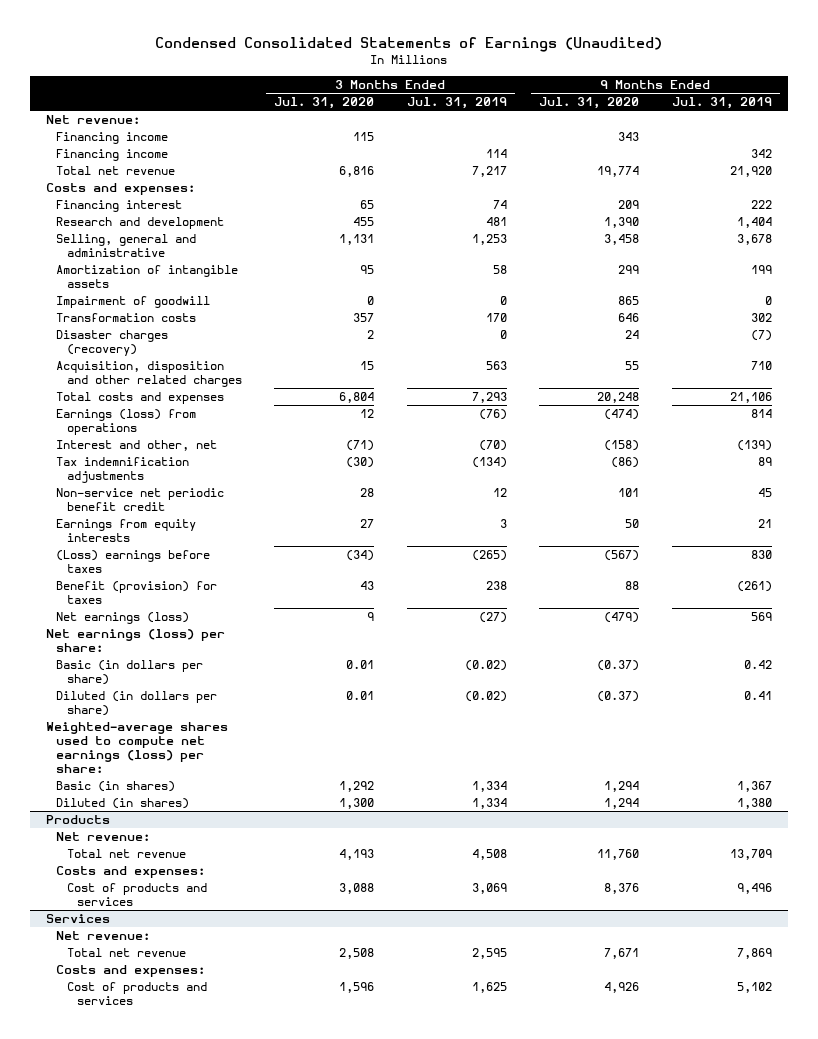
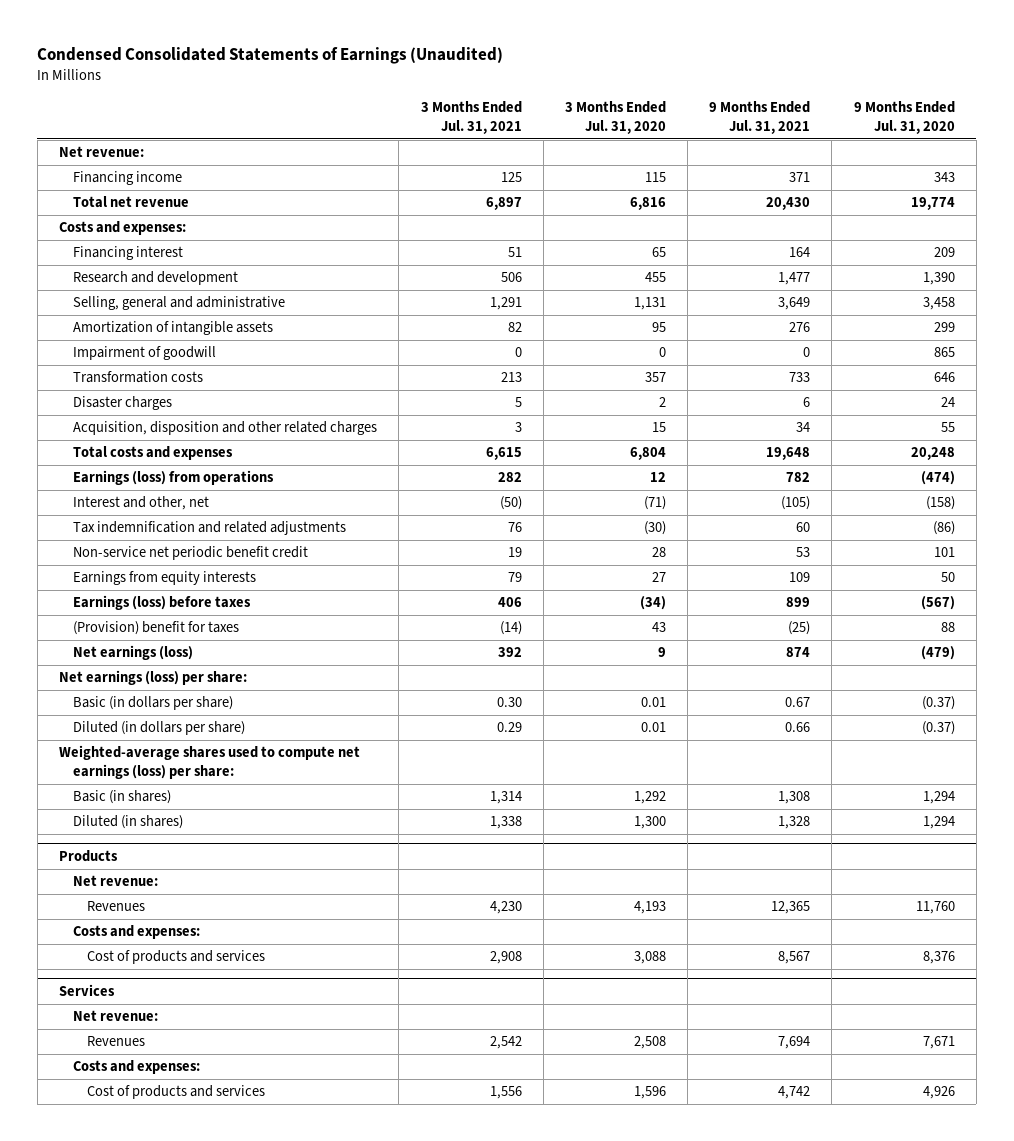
[406,97,507,110] Jul. 31, 2019 -> none
[671,97,772,110] Jul. 31, 2019 -> none
none -> [420,101,522,135] 3 Months Ended Jul. 31, 2021
none -> [709,101,811,135] 9 Months Ended Jul. 31, 2021
[56,148,169,161] Financing income -> none
[56,329,169,357] Disaster charges (recovery) -> [73,396,173,411] Disaster charges
[56,456,190,484] Tax indemnification adjustments -> [73,521,347,536] Tax indemnification and related adjustments
[56,549,211,574] (Loss) earnings before taxes -> [73,595,252,611] Earnings (loss) before taxes
[56,580,218,605] Benefit (provision) for taxes -> [73,621,240,636] (Provision) benefit for taxes
[66,848,186,858] Total net revenue -> [87,901,146,912] Revenues
[66,947,186,957] Total net revenue -> [87,1036,146,1047] Revenues

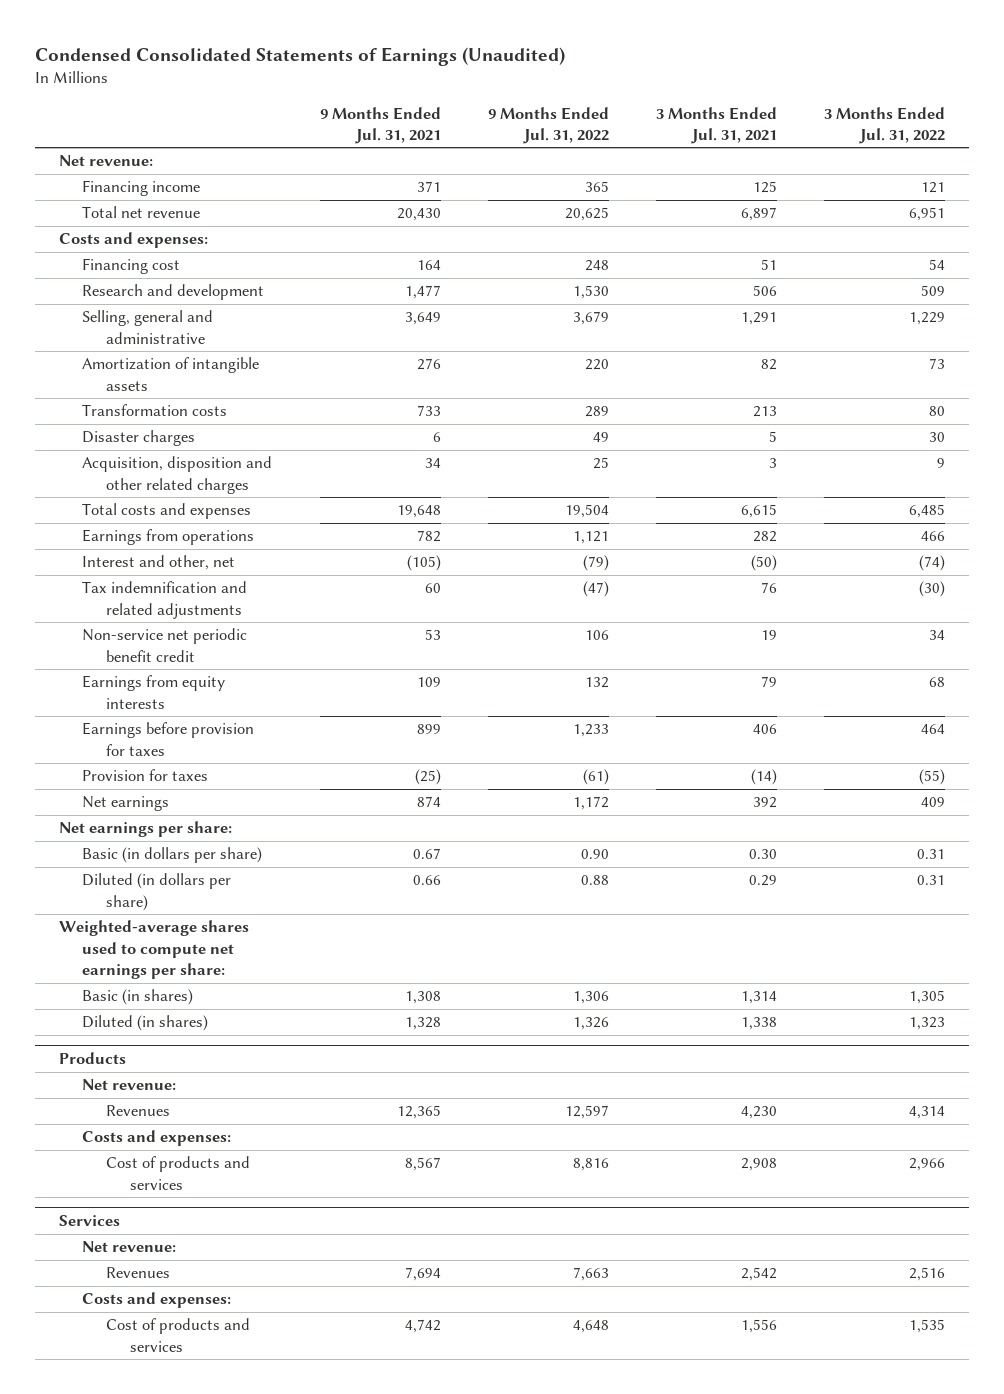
[564,101,666,135] 3 Months Ended Jul. 31, 2020 -> none
[853,101,955,135] 9 Months Ended Jul. 31, 2020 -> none
none -> [487,106,609,144] 9 Months Ended Jul. 31, 2022
none -> [823,106,945,144] 3 Months Ended Jul. 31, 2022
[73,246,184,261] Financing interest -> [82,258,181,275] Financing cost
[73,346,217,361] Impairment of goodwill -> none
[73,470,275,486] Earnings (loss) from operations -> [82,529,255,546] Earnings from operations
[73,595,252,611] Earnings (loss) before taxes -> [82,722,255,756] Earnings before provision for taxes
[73,621,240,636] (Provision) benefit for taxes -> [82,769,209,782] Provision for taxes
[73,645,194,661] Net earnings (loss) -> [82,796,170,812] Net earnings
[59,670,248,686] Net earnings (loss) per share: -> [58,821,232,838] Net earnings per share:
[59,745,361,780] Weighted-average shares used to compute net earnings (loss) per share: -> [58,920,249,980] Weighted-average shares used to compute net earnings per share:

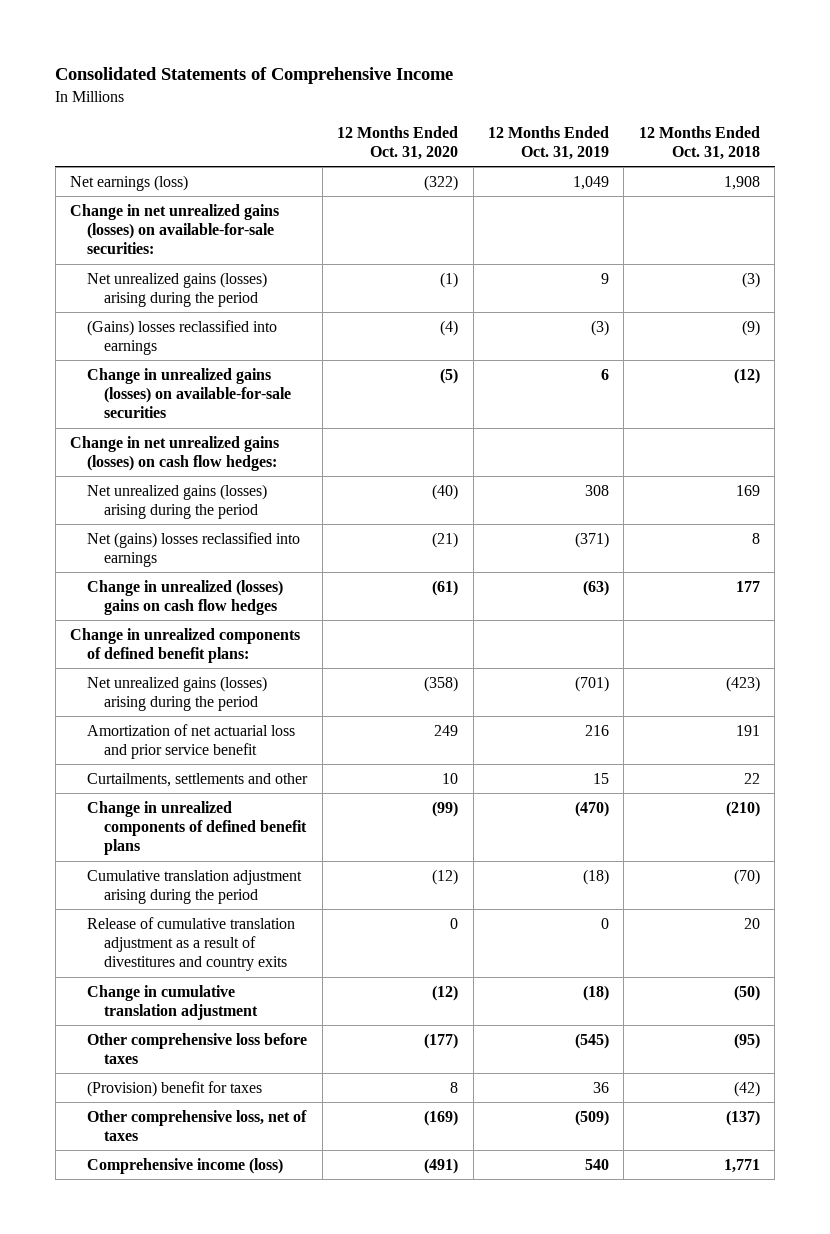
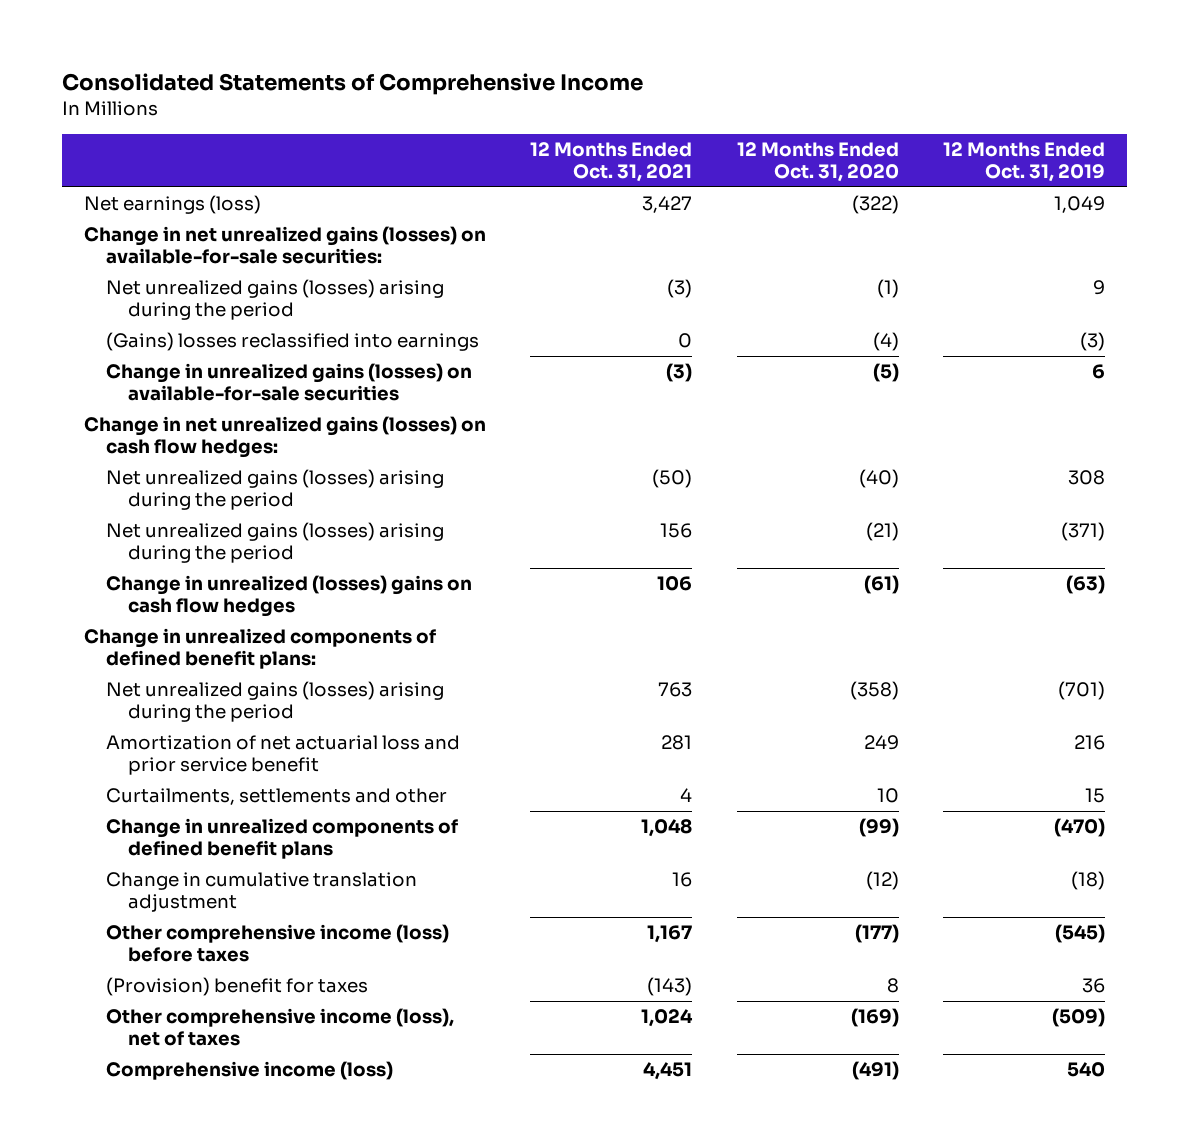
[638,125,760,161] 12 Months Ended Oct. 31, 2018 -> none
none -> [530,142,693,183] 12 Months Ended Oct. 31, 2021
[87,531,301,568] Net (gains) losses reclassified into earnings -> [105,522,444,564] Net unrealized gains (losses) arising during the period
[87,869,303,905] Cumulative translation adjustment arising during the period -> none
[87,916,296,972] Release of cumulative translation adjustment as a result of divestitures and country exits -> none
[87,1032,308,1065] Other comprehensive loss before taxes -> [105,924,449,963] Other comprehensive income (loss) before taxes
[87,1109,308,1142] Other comprehensive loss, net of taxes -> [105,1008,454,1047] Other comprehensive income (loss), net of taxes

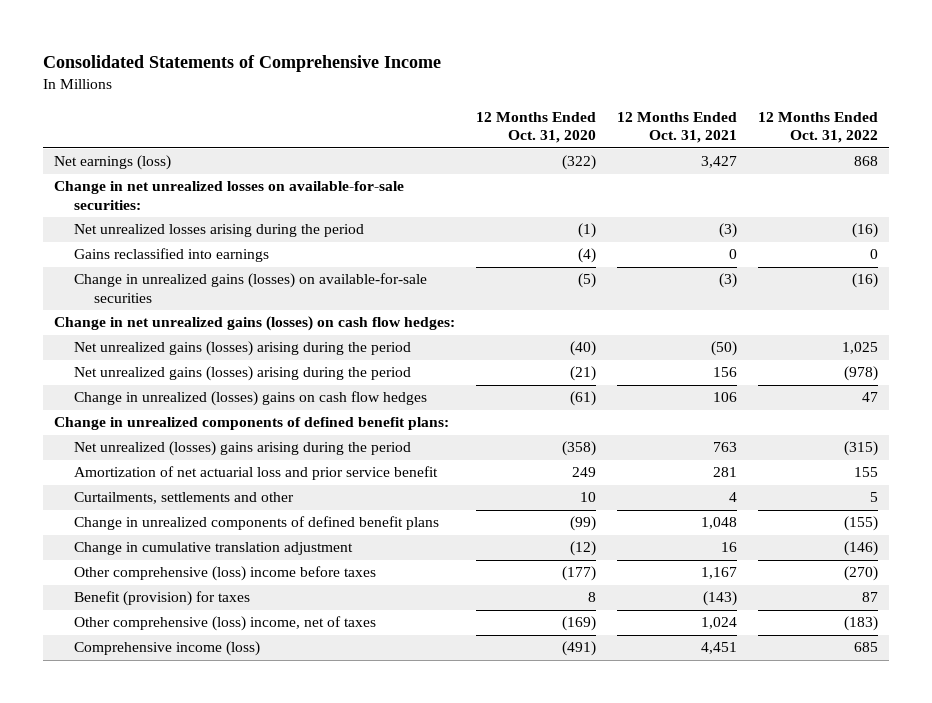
[943,142,1106,183] 12 Months Ended Oct. 31, 2019 -> none
none -> [758,111,879,144] 12 Months Ended Oct. 31, 2022
[83,226,486,265] Change in net unrealized gains (losses) on available-for-sale securities: -> [53,181,404,210] Change in net unrealized losses on available-for-sale securities:
[105,279,444,321] Net unrealized gains (losses) arising during the period -> [74,224,365,238] Net unrealized losses arising during the period
[105,332,479,352] (Gains) losses reclassified into earnings -> [74,248,270,263] Gains reclassified into earnings
[105,681,444,723] Net unrealized gains (losses) arising during the period -> [74,441,412,457] Net unrealized (losses) gains arising during the period
[105,924,449,963] Other comprehensive income (loss) before taxes -> [74,566,377,582] Other comprehensive (loss) income before taxes
[105,977,368,997] (Provision) benefit for taxes -> [74,591,251,607] Benefit (provision) for taxes
[105,1008,454,1047] Other comprehensive income (loss), net of taxes -> [74,616,377,632] Other comprehensive (loss) income, net of taxes

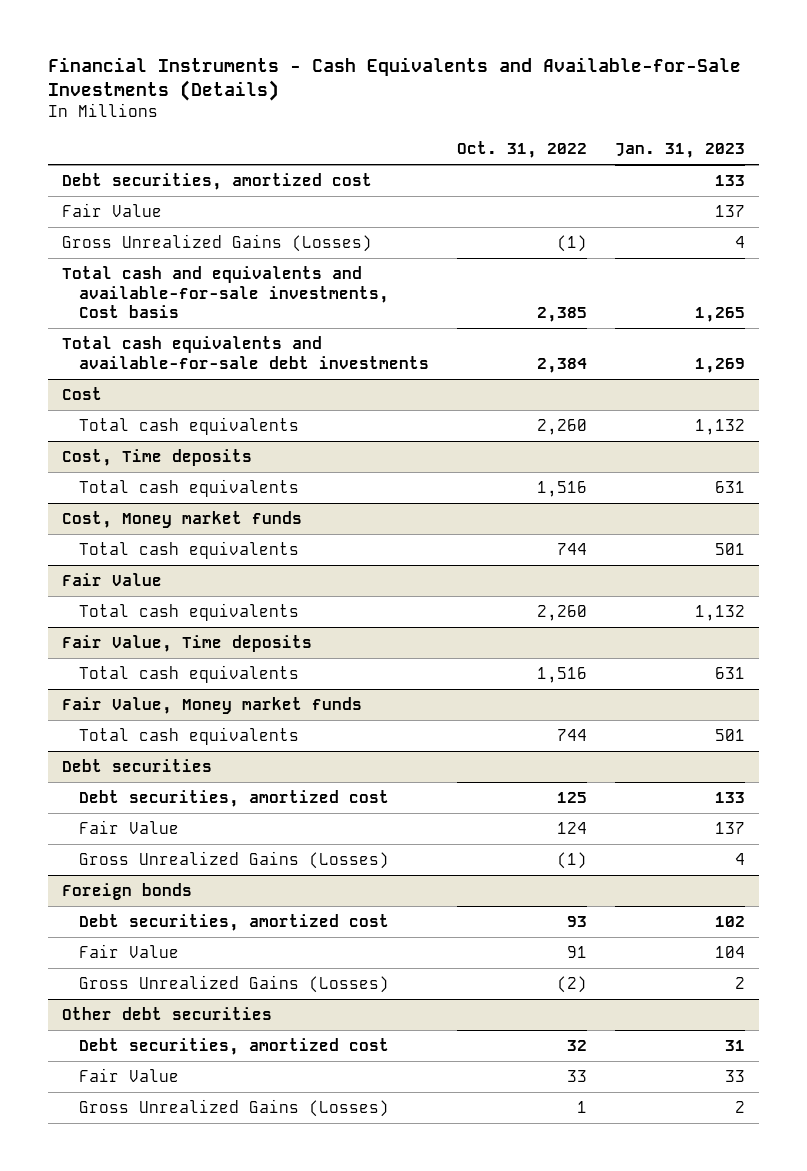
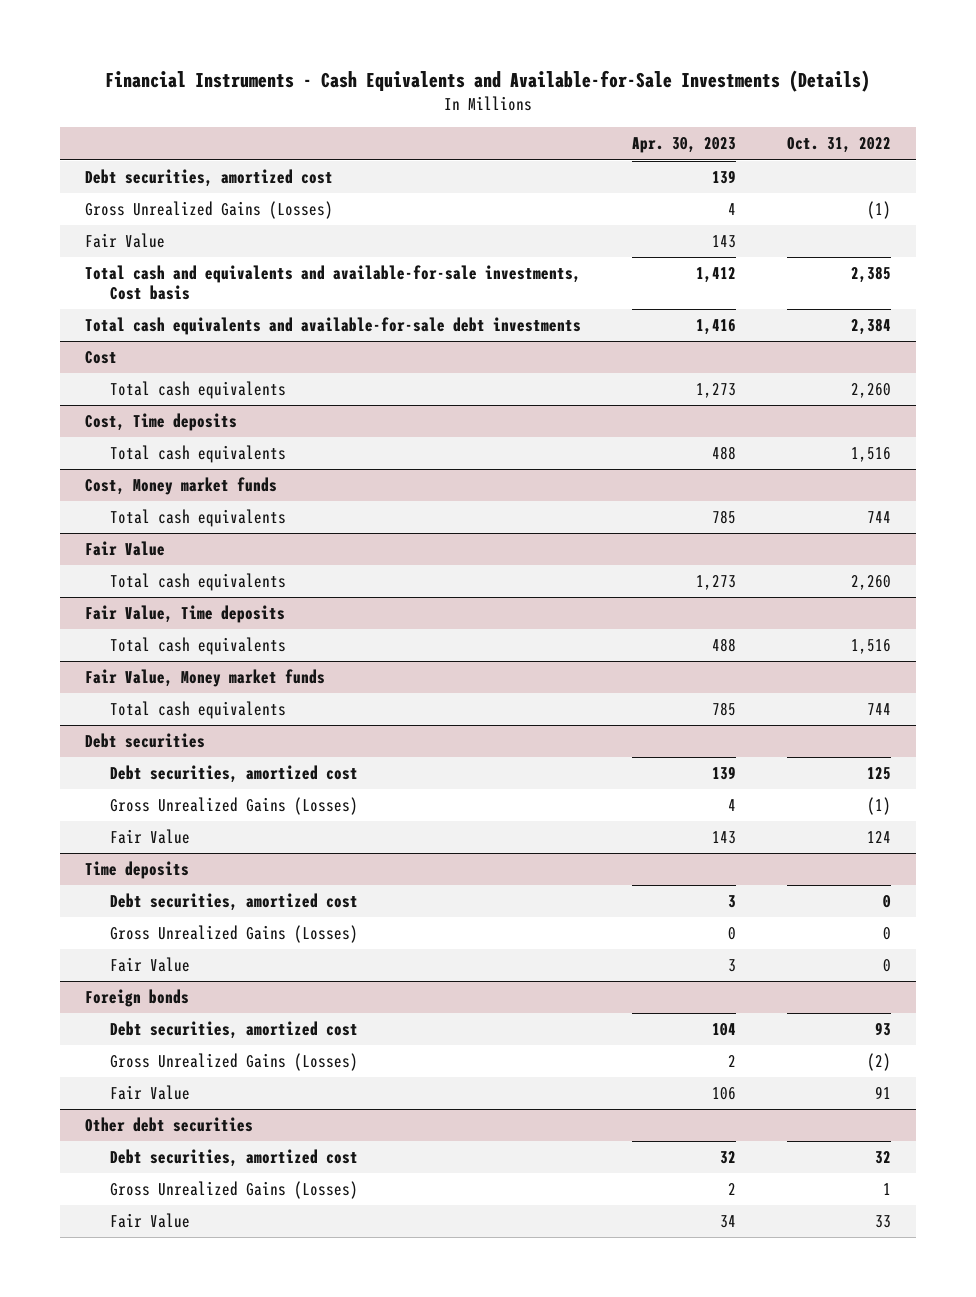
[614,143,745,159] Jan. 31, 2023 -> none
none -> [632,137,737,154] Apr. 30, 2023
[62,203,163,218] Fair Value -> [85,233,166,249] Fair Value
[78,820,179,835] Fair Value -> [109,829,190,845] Fair Value
none -> [85,861,190,880] Time deposits
none -> [109,893,358,912] Debt securities, amortized cost
none -> [109,925,358,944] Gross Unrealized Gains (Losses)
none -> [109,957,190,973] Fair Value
[78,944,179,959] Fair Value -> [109,1085,190,1101] Fair Value
[78,1068,179,1083] Fair Value -> [109,1213,190,1229] Fair Value

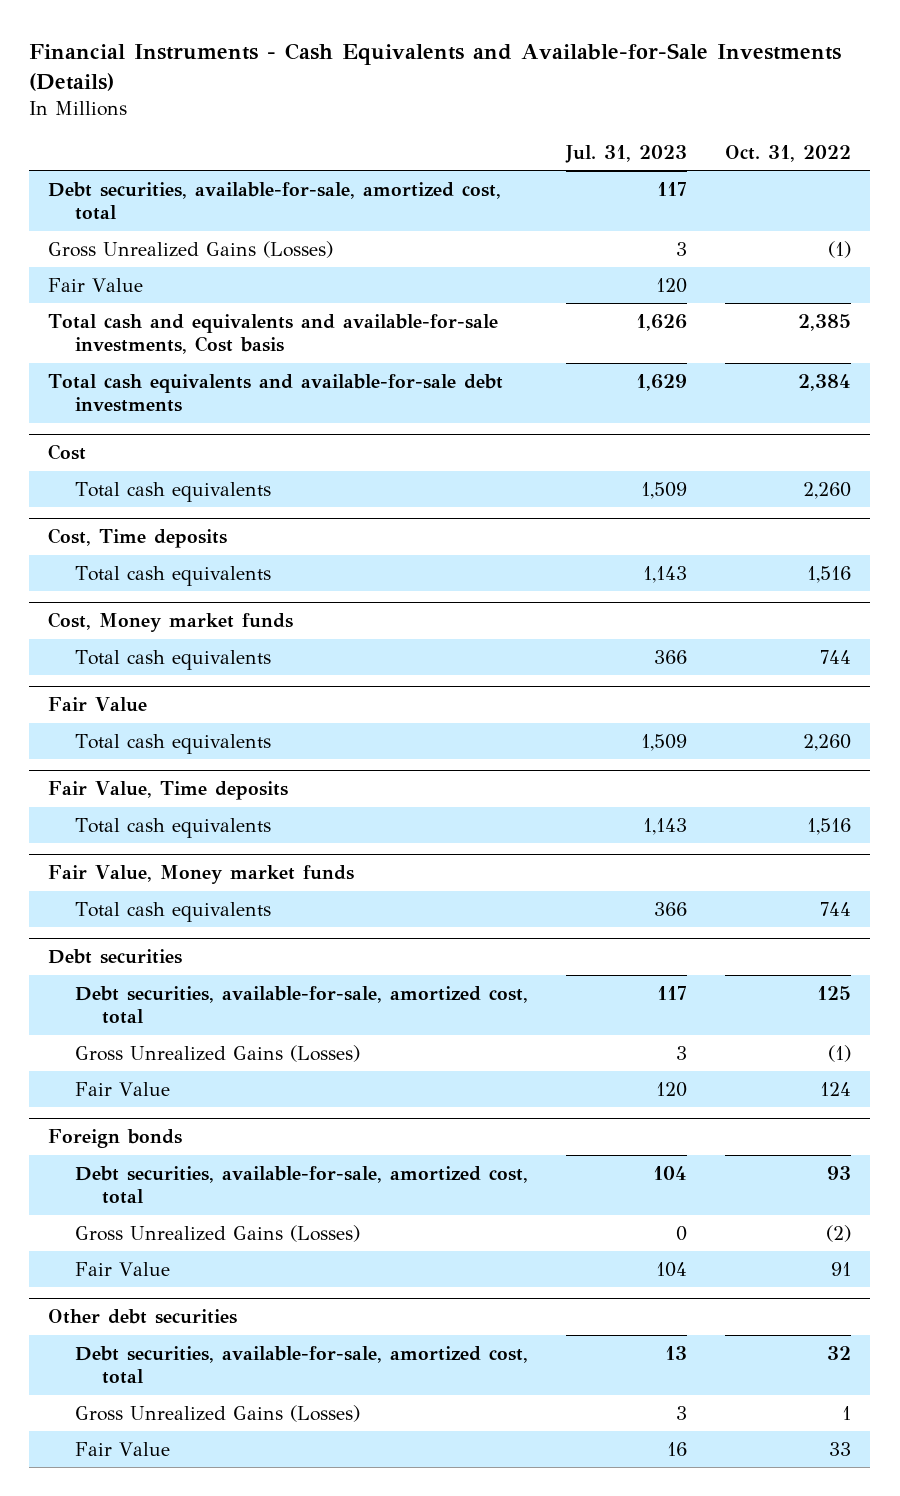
[632,137,737,154] Apr. 30, 2023 -> none
none -> [565,144,688,163] Jul. 31, 2023
[85,169,334,188] Debt securities, amortized cost -> [48,181,502,221] Debt securities, available-for-sale, amortized cost, total
[109,765,358,784] Debt securities, amortized cost -> [75,985,529,1025] Debt securities, available-for-sale, amortized cost, total
[85,861,190,880] Time deposits -> none
[109,893,358,912] Debt securities, amortized cost -> none
[109,925,358,944] Gross Unrealized Gains (Losses) -> none
[109,957,190,973] Fair Value -> none
[109,1021,358,1040] Debt securities, amortized cost -> [75,1165,529,1205] Debt securities, available-for-sale, amortized cost, total
[109,1149,358,1168] Debt securities, amortized cost -> [75,1345,529,1385] Debt securities, available-for-sale, amortized cost, total

